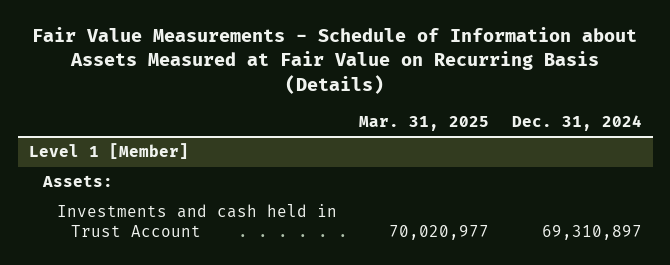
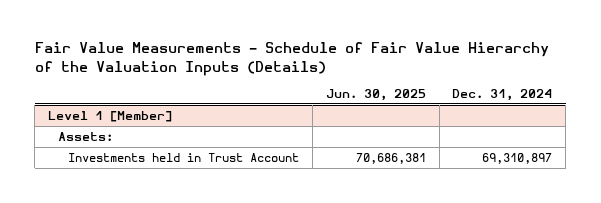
[32,27,638,94] Fair Value Measurements - Schedule of Information about Assets Measured at Fair Value on Recurring Basis (Details) -> [34,42,549,76] Fair Value Measurements - Schedule of Fair Value Hierarchy of the Valuation Inputs (Details)
[359,115,490,131] Mar. 31, 2025 -> none
none -> [325,89,426,102] Jun. 30, 2025
[57,204,338,238] Investments and cash held in Trust Account -> [67,152,299,162] Investments held in Trust Account

